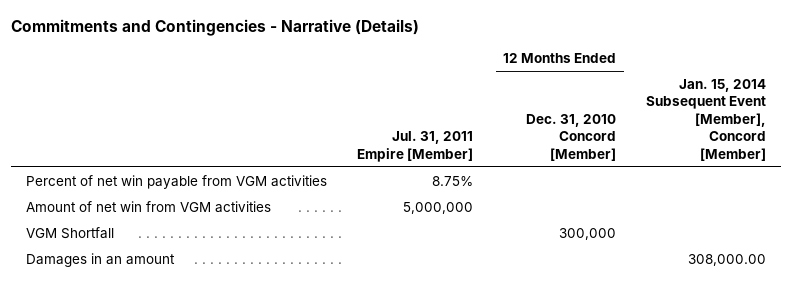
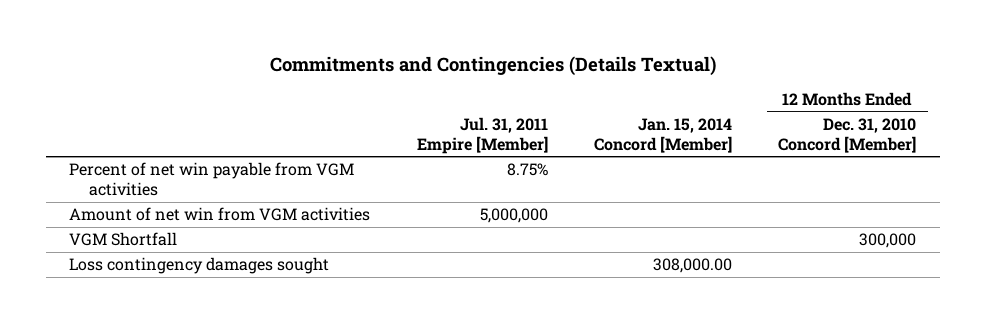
[11,19,420,37] Commitments and Contingencies - Narrative (Details) -> [269,55,716,76] Commitments and Contingencies (Details Textual)
[646,78,767,161] Jan. 15, 2014 Subsequent Event [Member], Concord [Member] -> none
none -> [593,117,732,153] Jan. 15, 2014 Concord [Member]
[26,252,176,267] Damages in an amount -> [69,257,330,275] Loss contingency damages sought

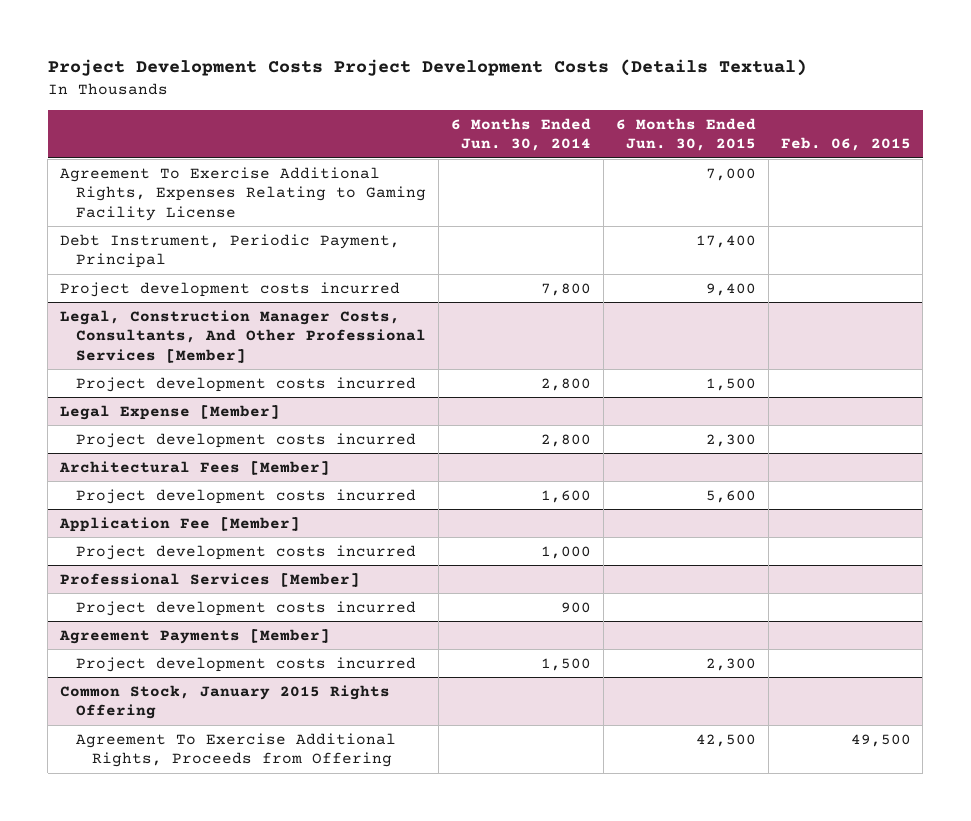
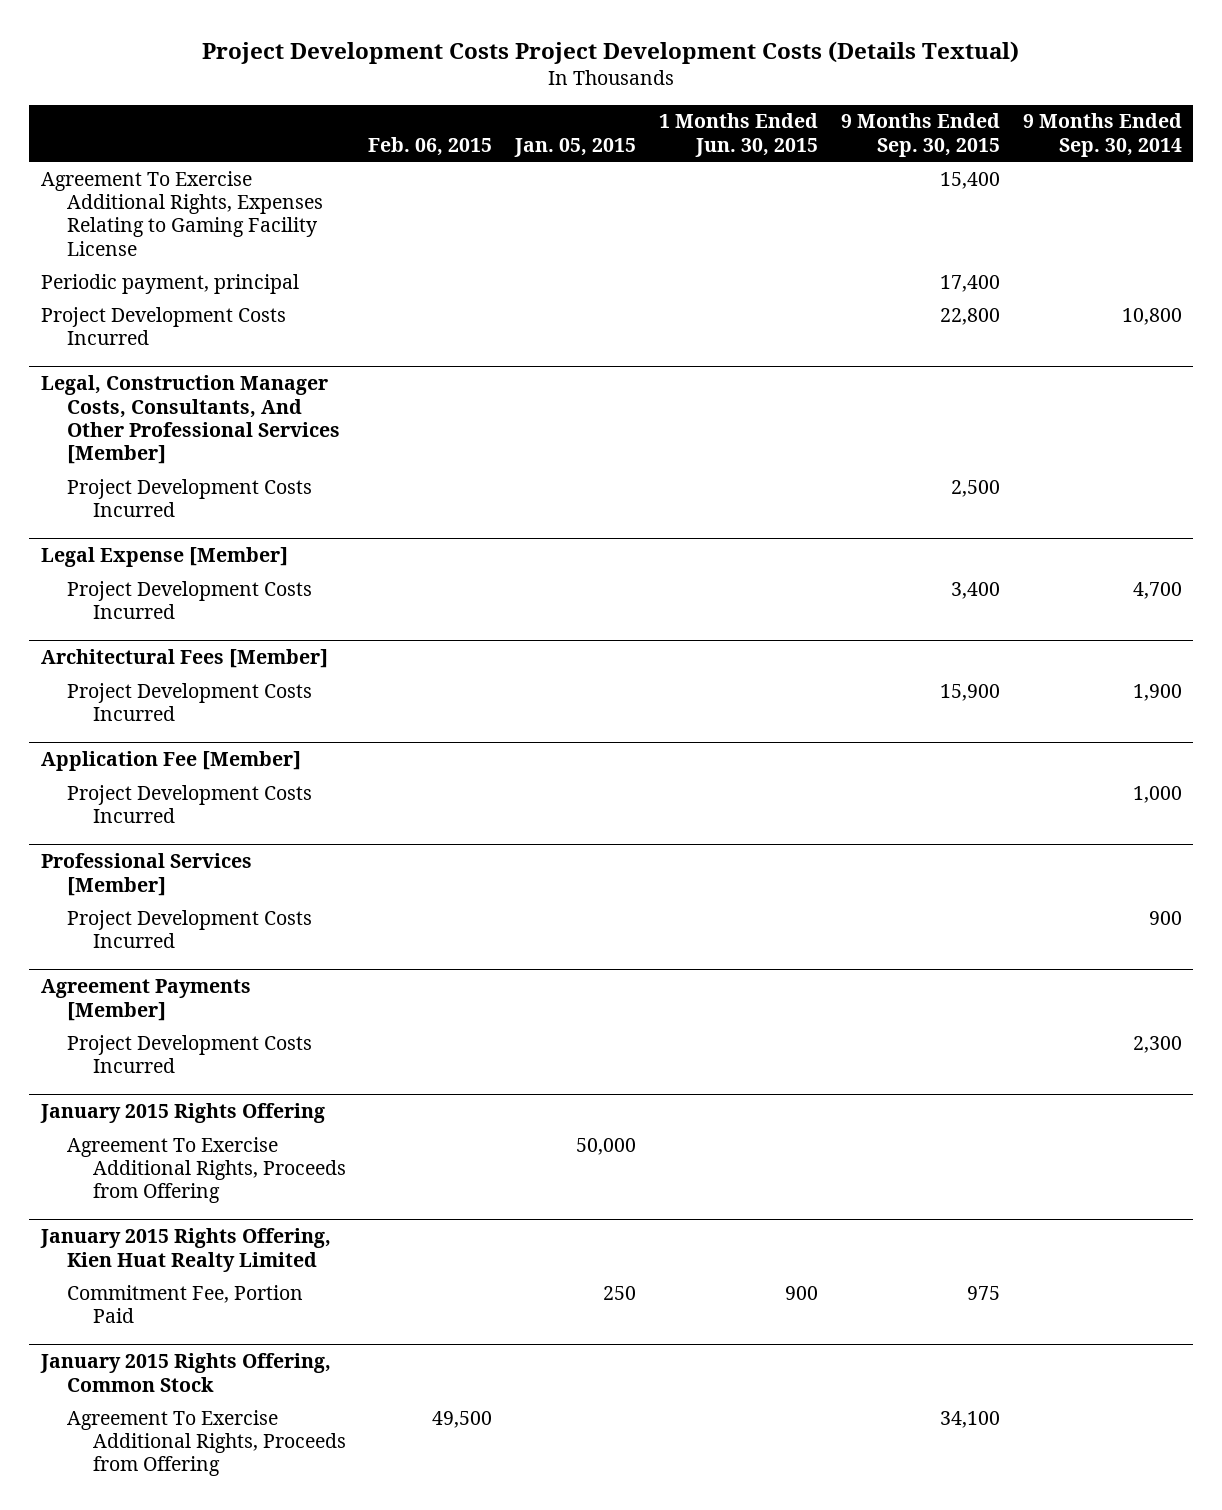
[450,117,591,152] 6 Months Ended Jun. 30, 2014 -> none
[615,117,756,152] 6 Months Ended Jun. 30, 2015 -> none
none -> [514,137,637,157] Jan. 05, 2015
none -> [659,113,819,157] 1 Months Ended Jun. 30, 2015
none -> [840,113,1000,157] 9 Months Ended Sep. 30, 2015
none -> [1022,113,1182,157] 9 Months Ended Sep. 30, 2014
[60,233,401,269] Debt Instrument, Periodic Payment, Principal -> [40,273,299,294] Periodic payment, principal
[60,281,401,297] Project development costs incurred -> [40,306,286,345] Project Development Costs Incurred
[76,376,417,392] Project development costs incurred -> [66,478,312,517] Project Development Costs Incurred
[76,432,417,448] Project development costs incurred -> [66,580,312,619] Project Development Costs Incurred
[76,488,417,504] Project development costs incurred -> [66,682,312,721] Project Development Costs Incurred
[76,544,417,560] Project development costs incurred -> [66,784,312,823] Project Development Costs Incurred
[76,600,417,616] Project development costs incurred -> [66,909,312,948] Project Development Costs Incurred
[76,656,417,672] Project development costs incurred -> [66,1034,312,1073] Project Development Costs Incurred
none -> [39,1103,325,1124] January 2015 Rights Offering
none -> [66,1136,346,1204] Agreement To Exercise Additional Rights, Proceeds from Offering
none -> [39,1228,331,1272] January 2015 Rights Offering, Kien Huat Realty Limited
none -> [66,1284,303,1323] Commitment Fee, Portion Paid
[60,684,391,720] Common Stock, January 2015 Rights Offering -> [39,1353,331,1392] January 2015 Rights Offering, Common Stock

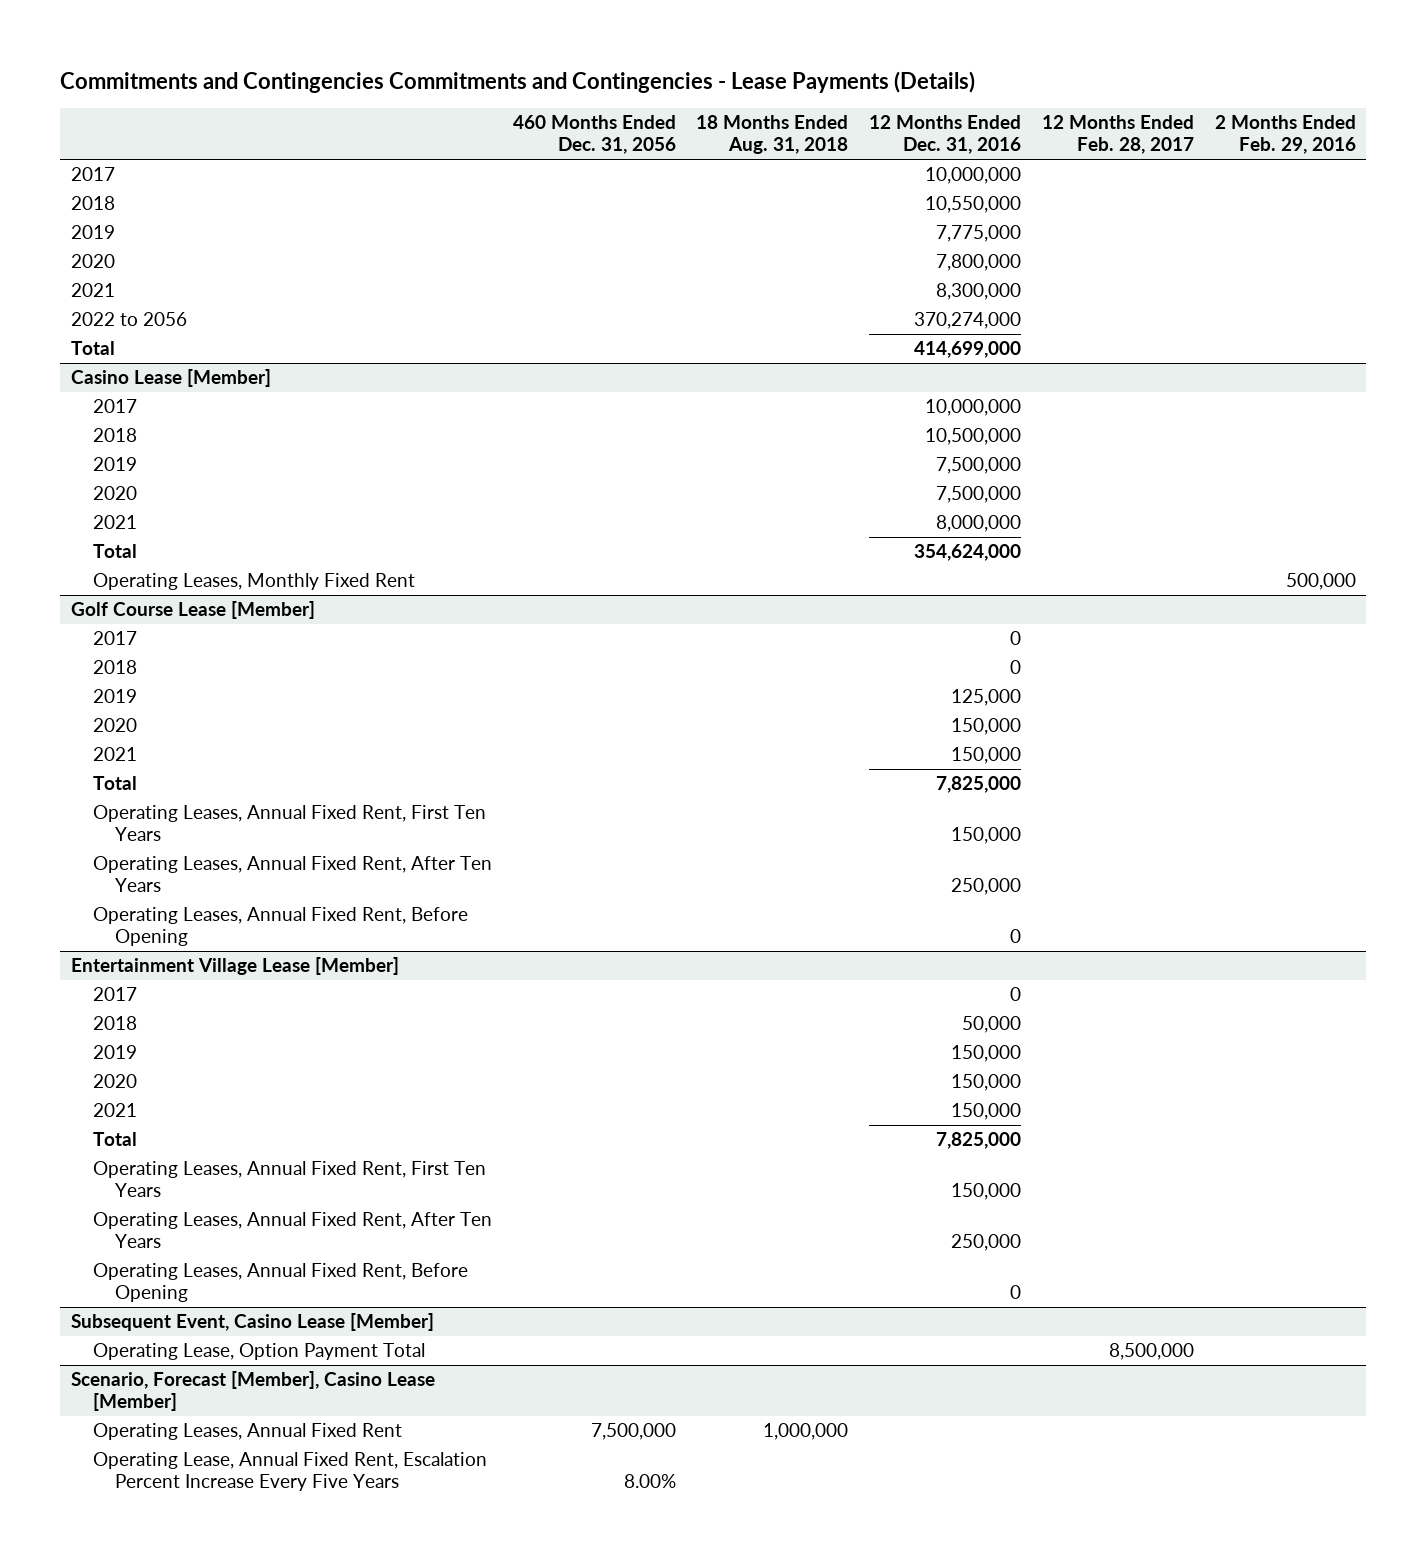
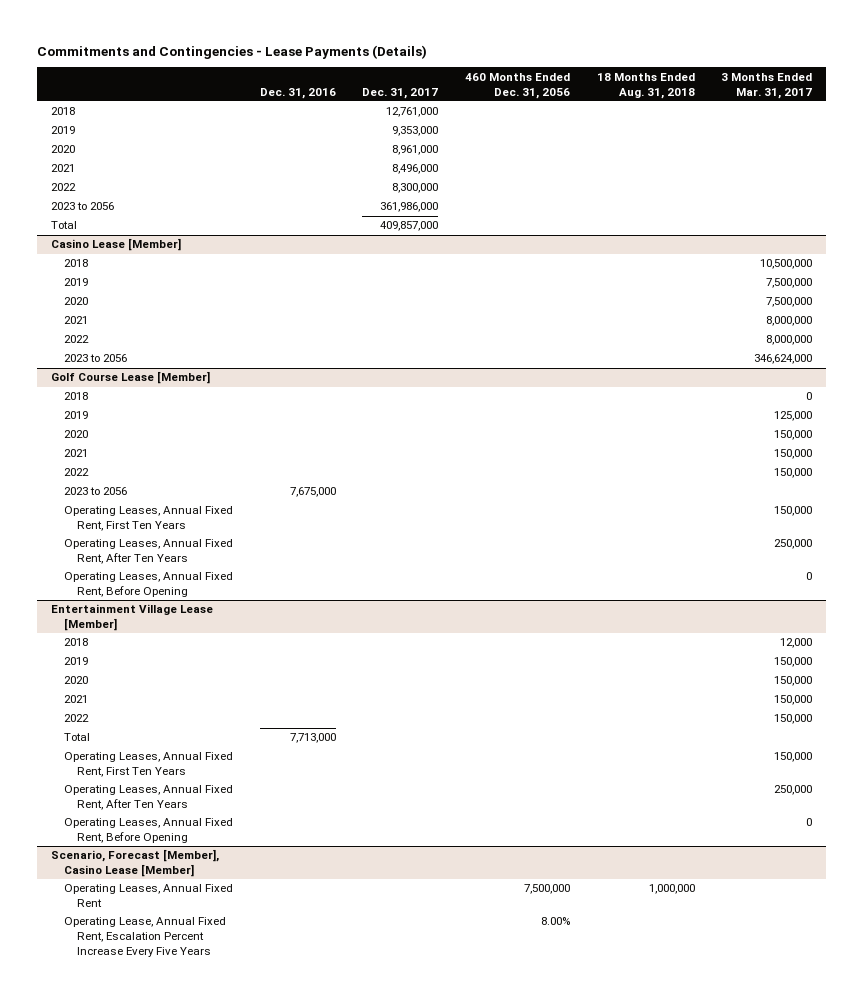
[60,71,976,94] Commitments and Contingencies Commitments and Contingencies - Lease Payments (Details) -> [37,44,428,59] Commitments and Contingencies - Lease Payments (Details)
[869,115,1022,155] 12 Months Ended Dec. 31, 2016 -> none
[1041,115,1194,155] 12 Months Ended Feb. 28, 2017 -> none
[1214,115,1356,155] 2 Months Ended Feb. 29, 2016 -> none
none -> [259,87,336,99] Dec. 31, 2016
none -> [362,87,439,99] Dec. 31, 2017
none -> [721,72,813,99] 3 Months Ended Mar. 31, 2017
[70,167,115,182] 2017 -> none
none -> [50,183,76,192] 2022
[70,312,187,327] 2022 to 2056 -> [50,202,114,211] 2023 to 2056
[92,399,137,414] 2017 -> none
[92,544,137,559] Total -> none
[92,573,415,591] Operating Leases, Monthly Fixed Rent -> none
none -> [64,335,90,344] 2022
none -> [64,354,128,363] 2023 to 2056
[92,631,137,646] 2017 -> none
[92,776,137,791] Total -> none
none -> [64,468,90,477] 2022
none -> [64,487,128,496] 2023 to 2056
[92,987,137,1002] 2017 -> none
none -> [64,714,90,723] 2022
[70,1313,434,1332] Subsequent Event, Casino Lease [Member] -> none
[92,1343,425,1361] Operating Lease, Option Payment Total -> none

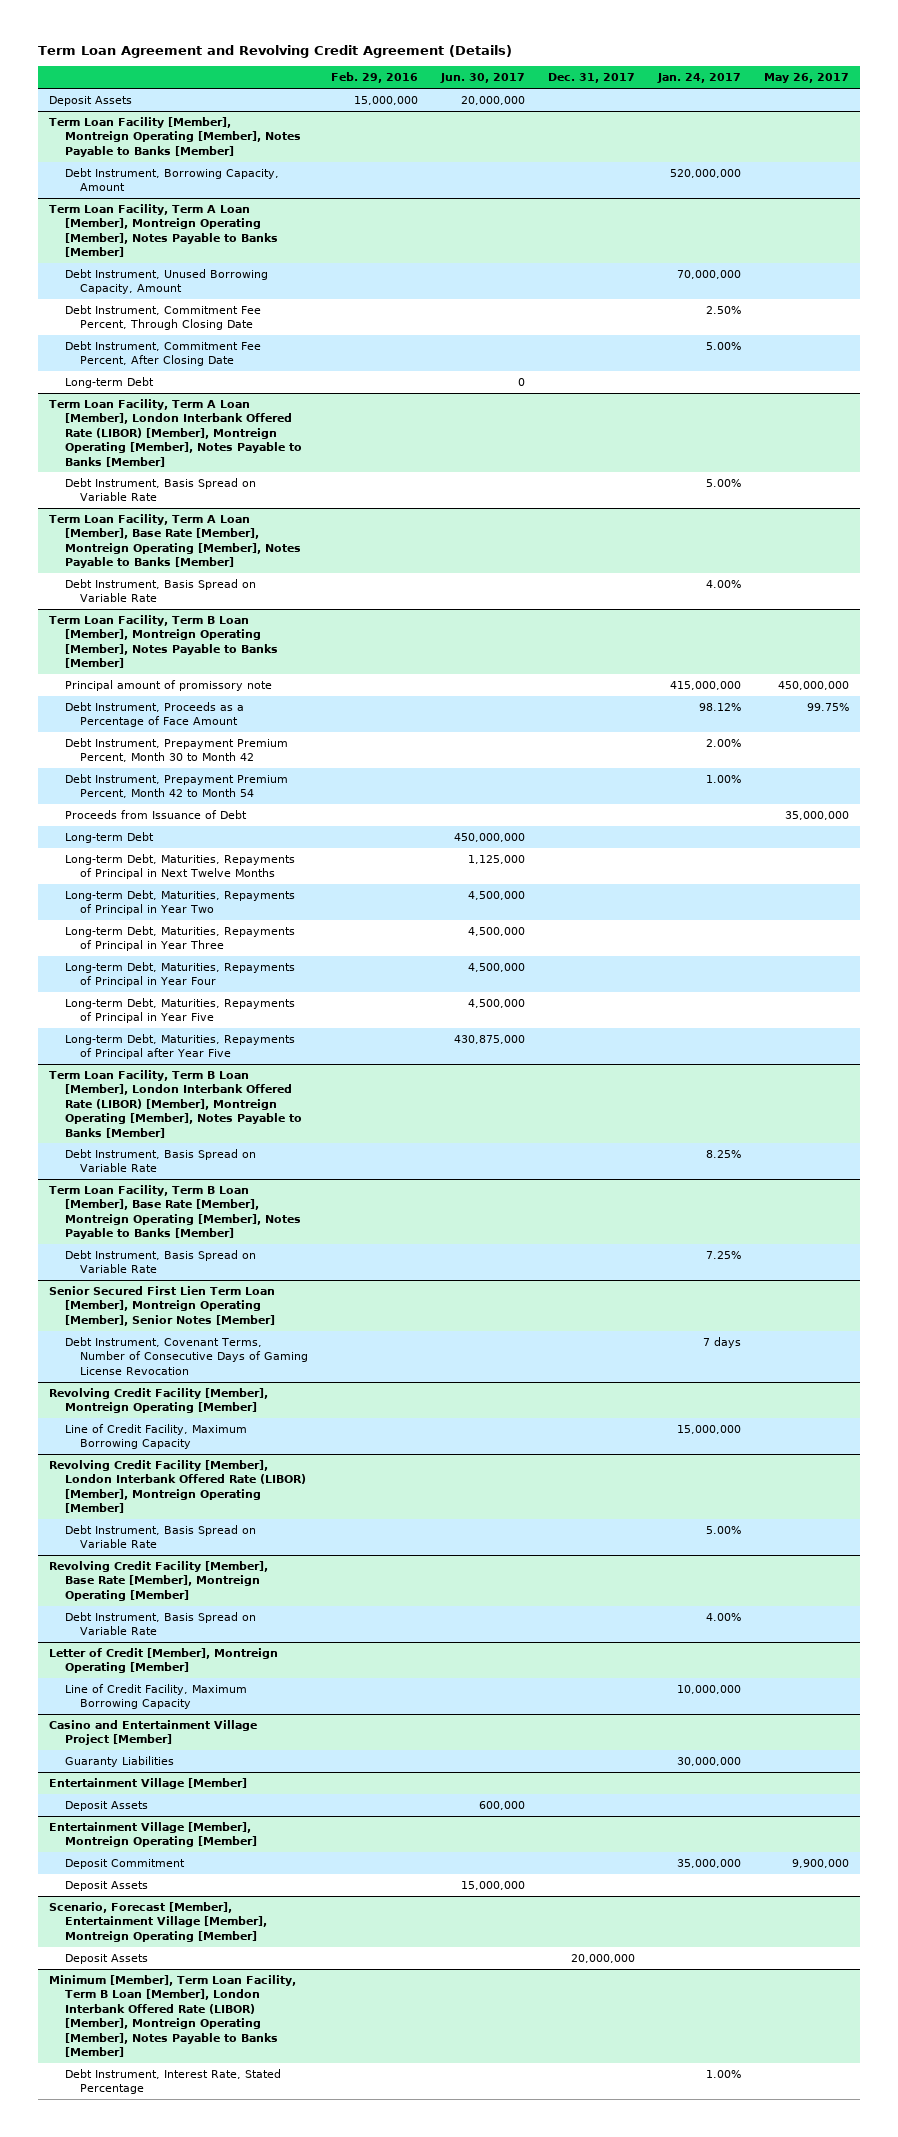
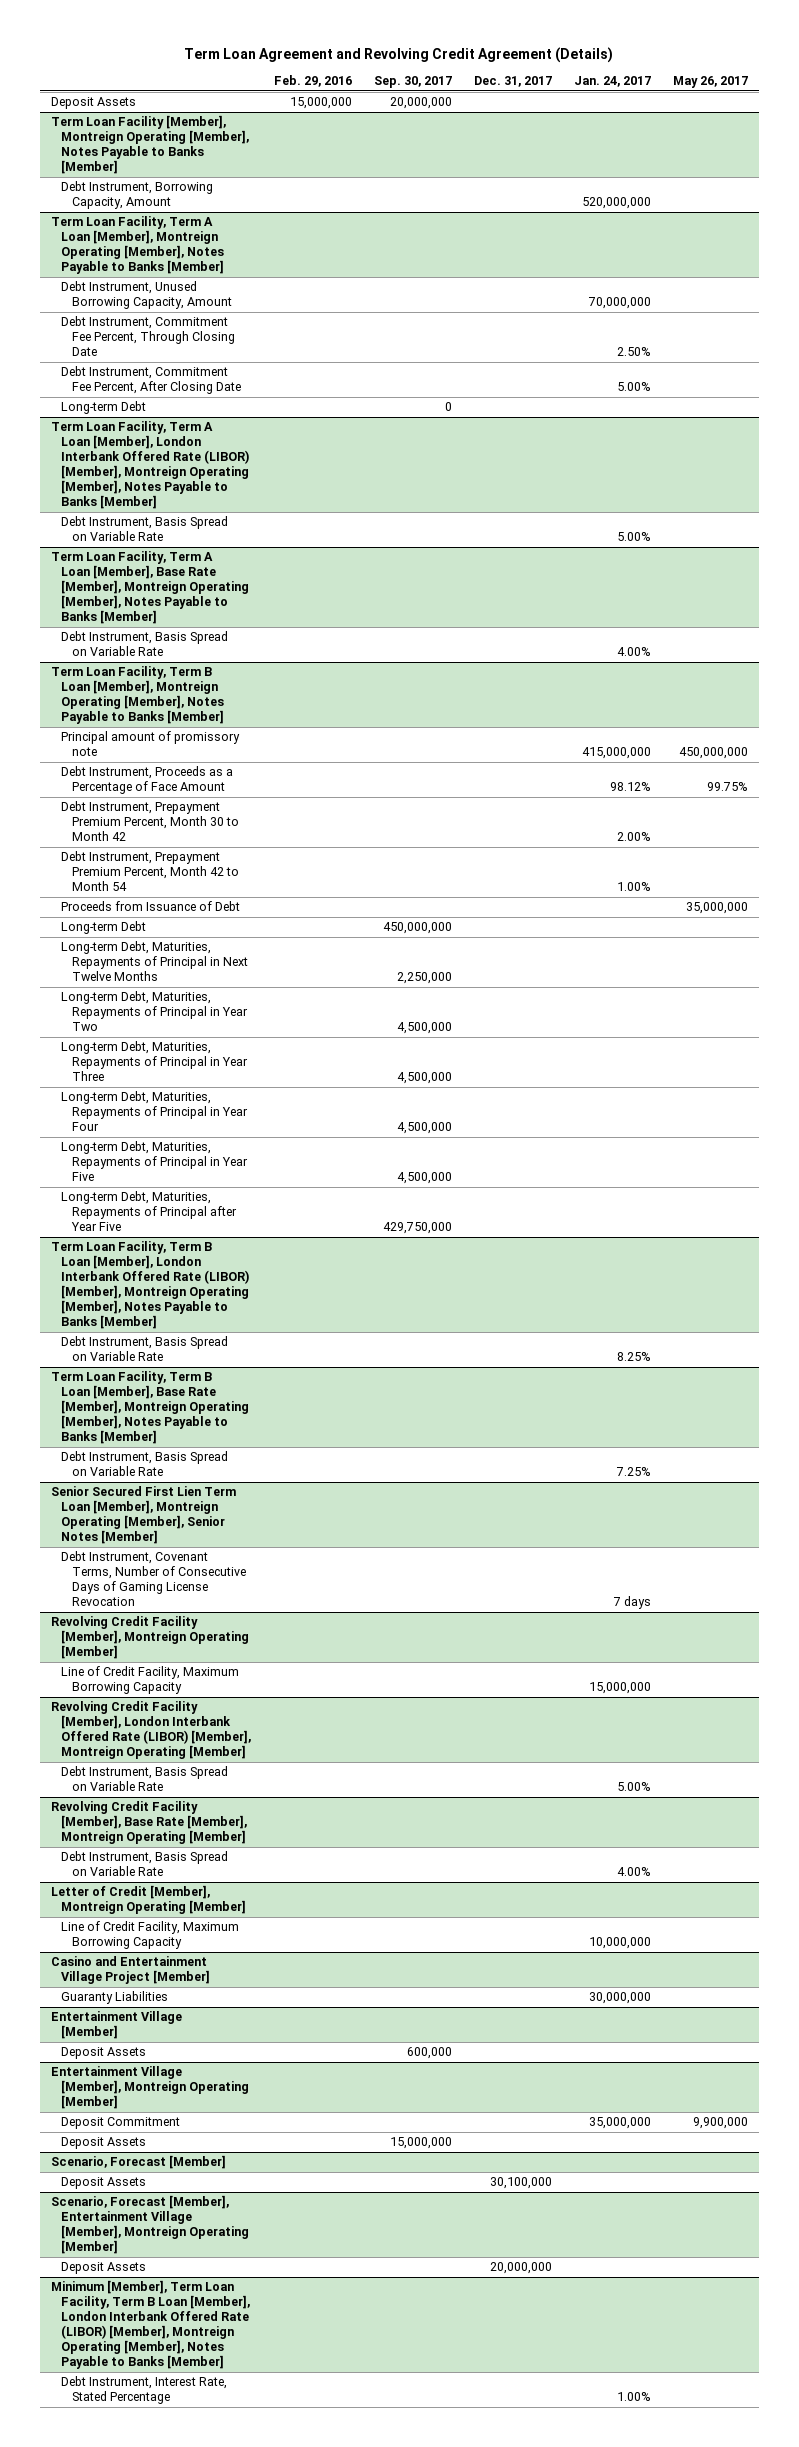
[440,73,526,84] Jun. 30, 2017 -> none
none -> [373,76,452,89] Sep. 30, 2017
none -> [50,2155,226,2170] Scenario, Forecast [Member]
none -> [61,2177,147,2190] Deposit Assets

